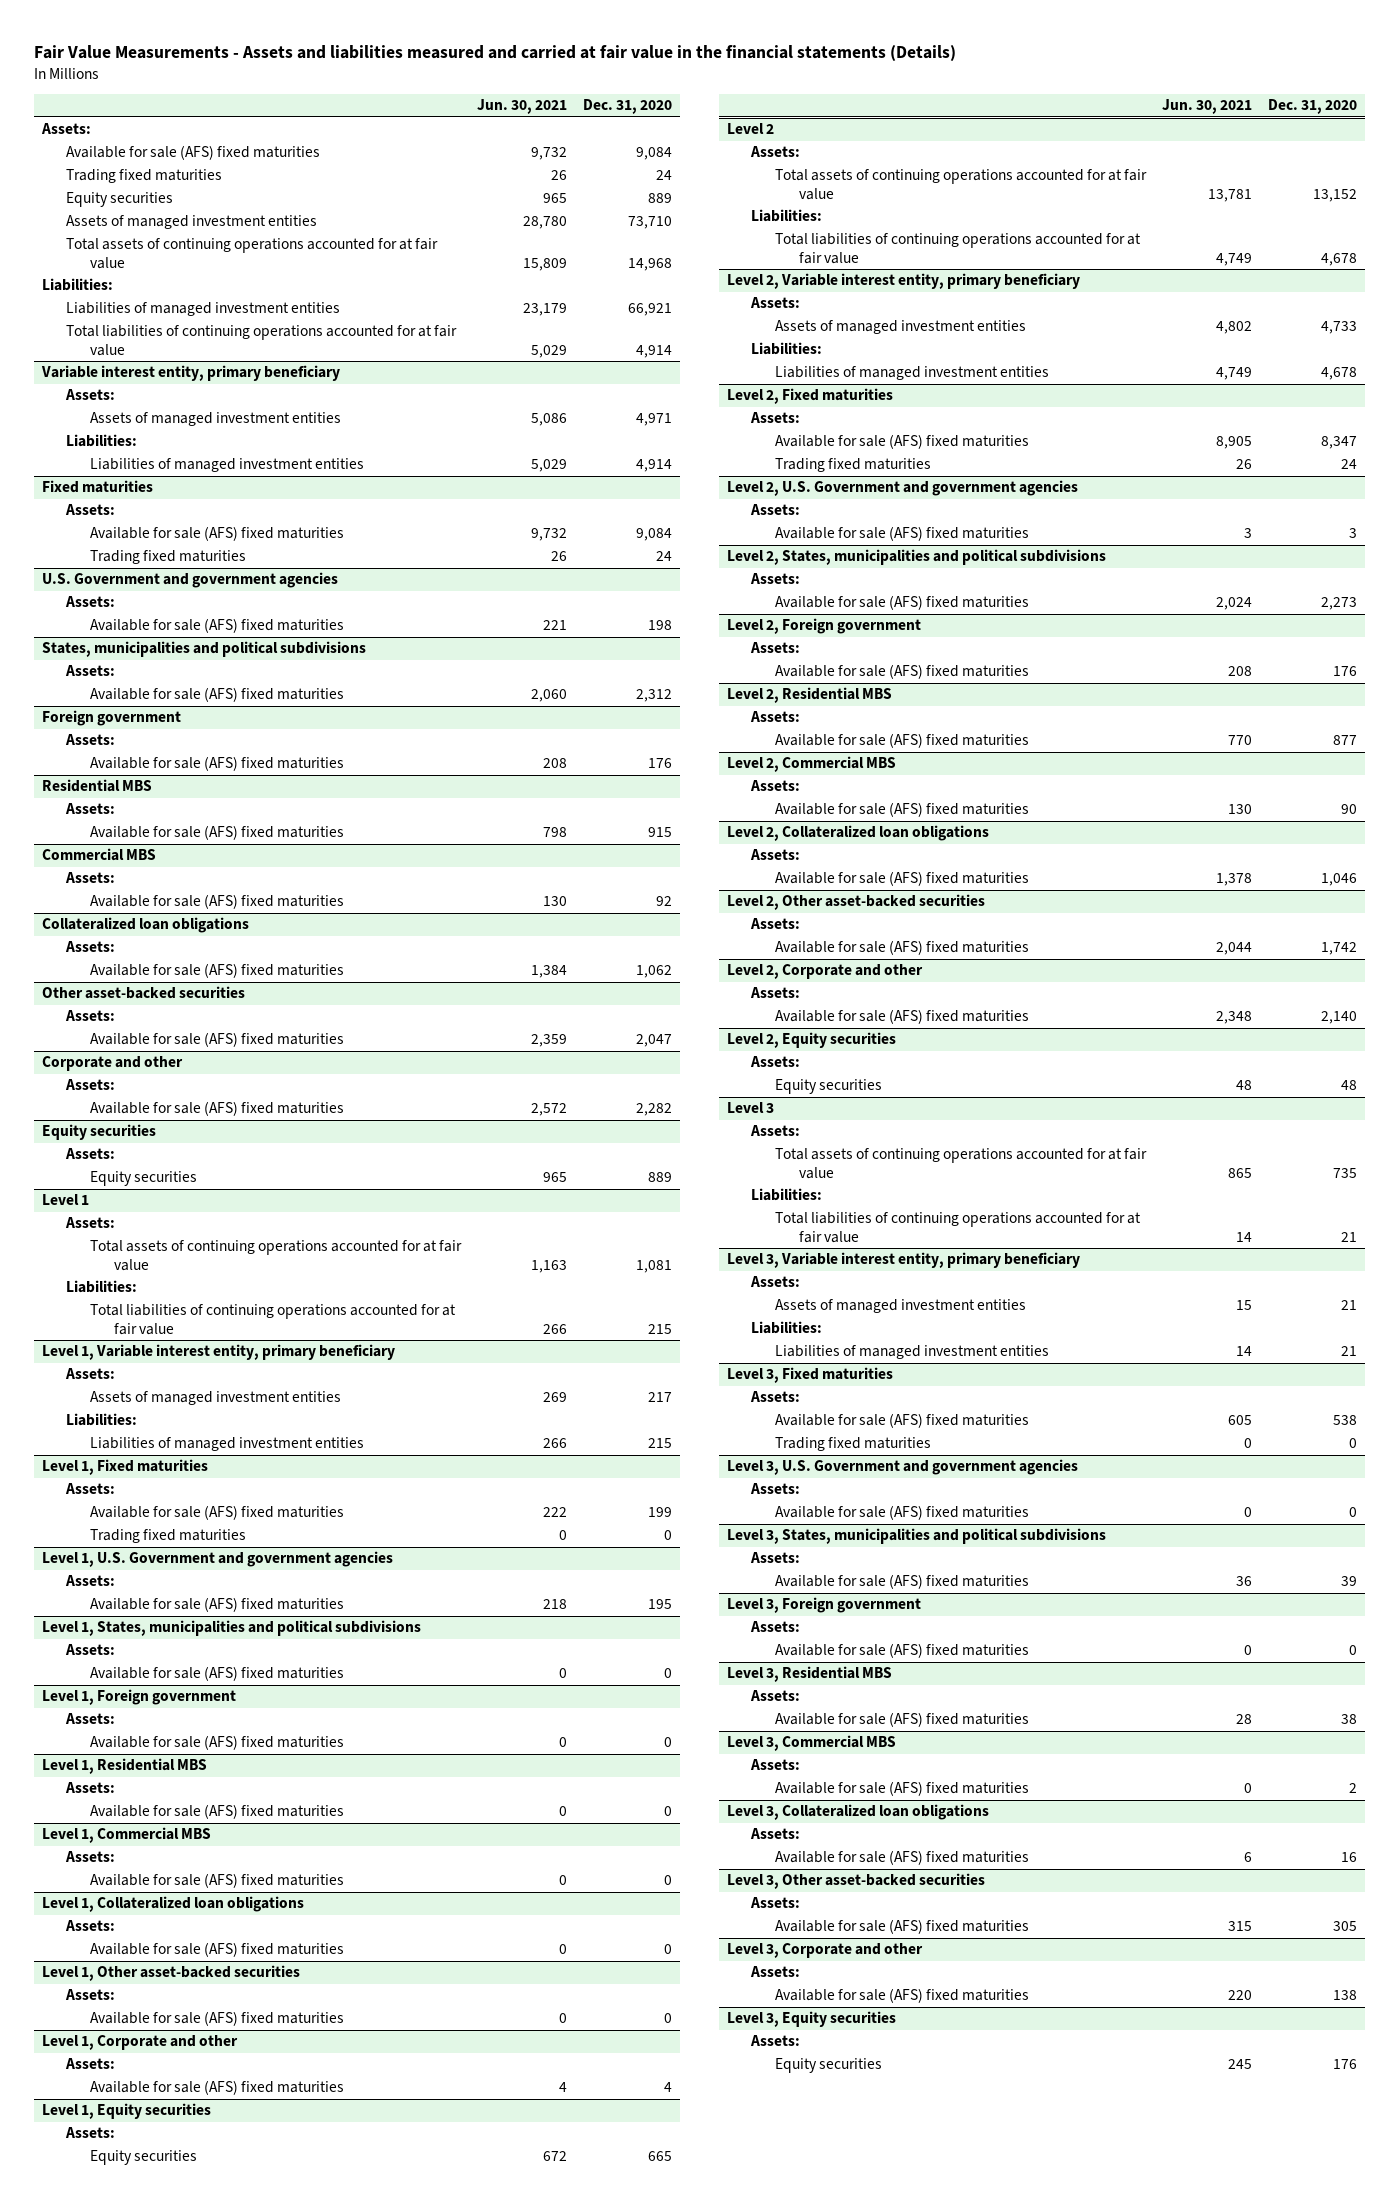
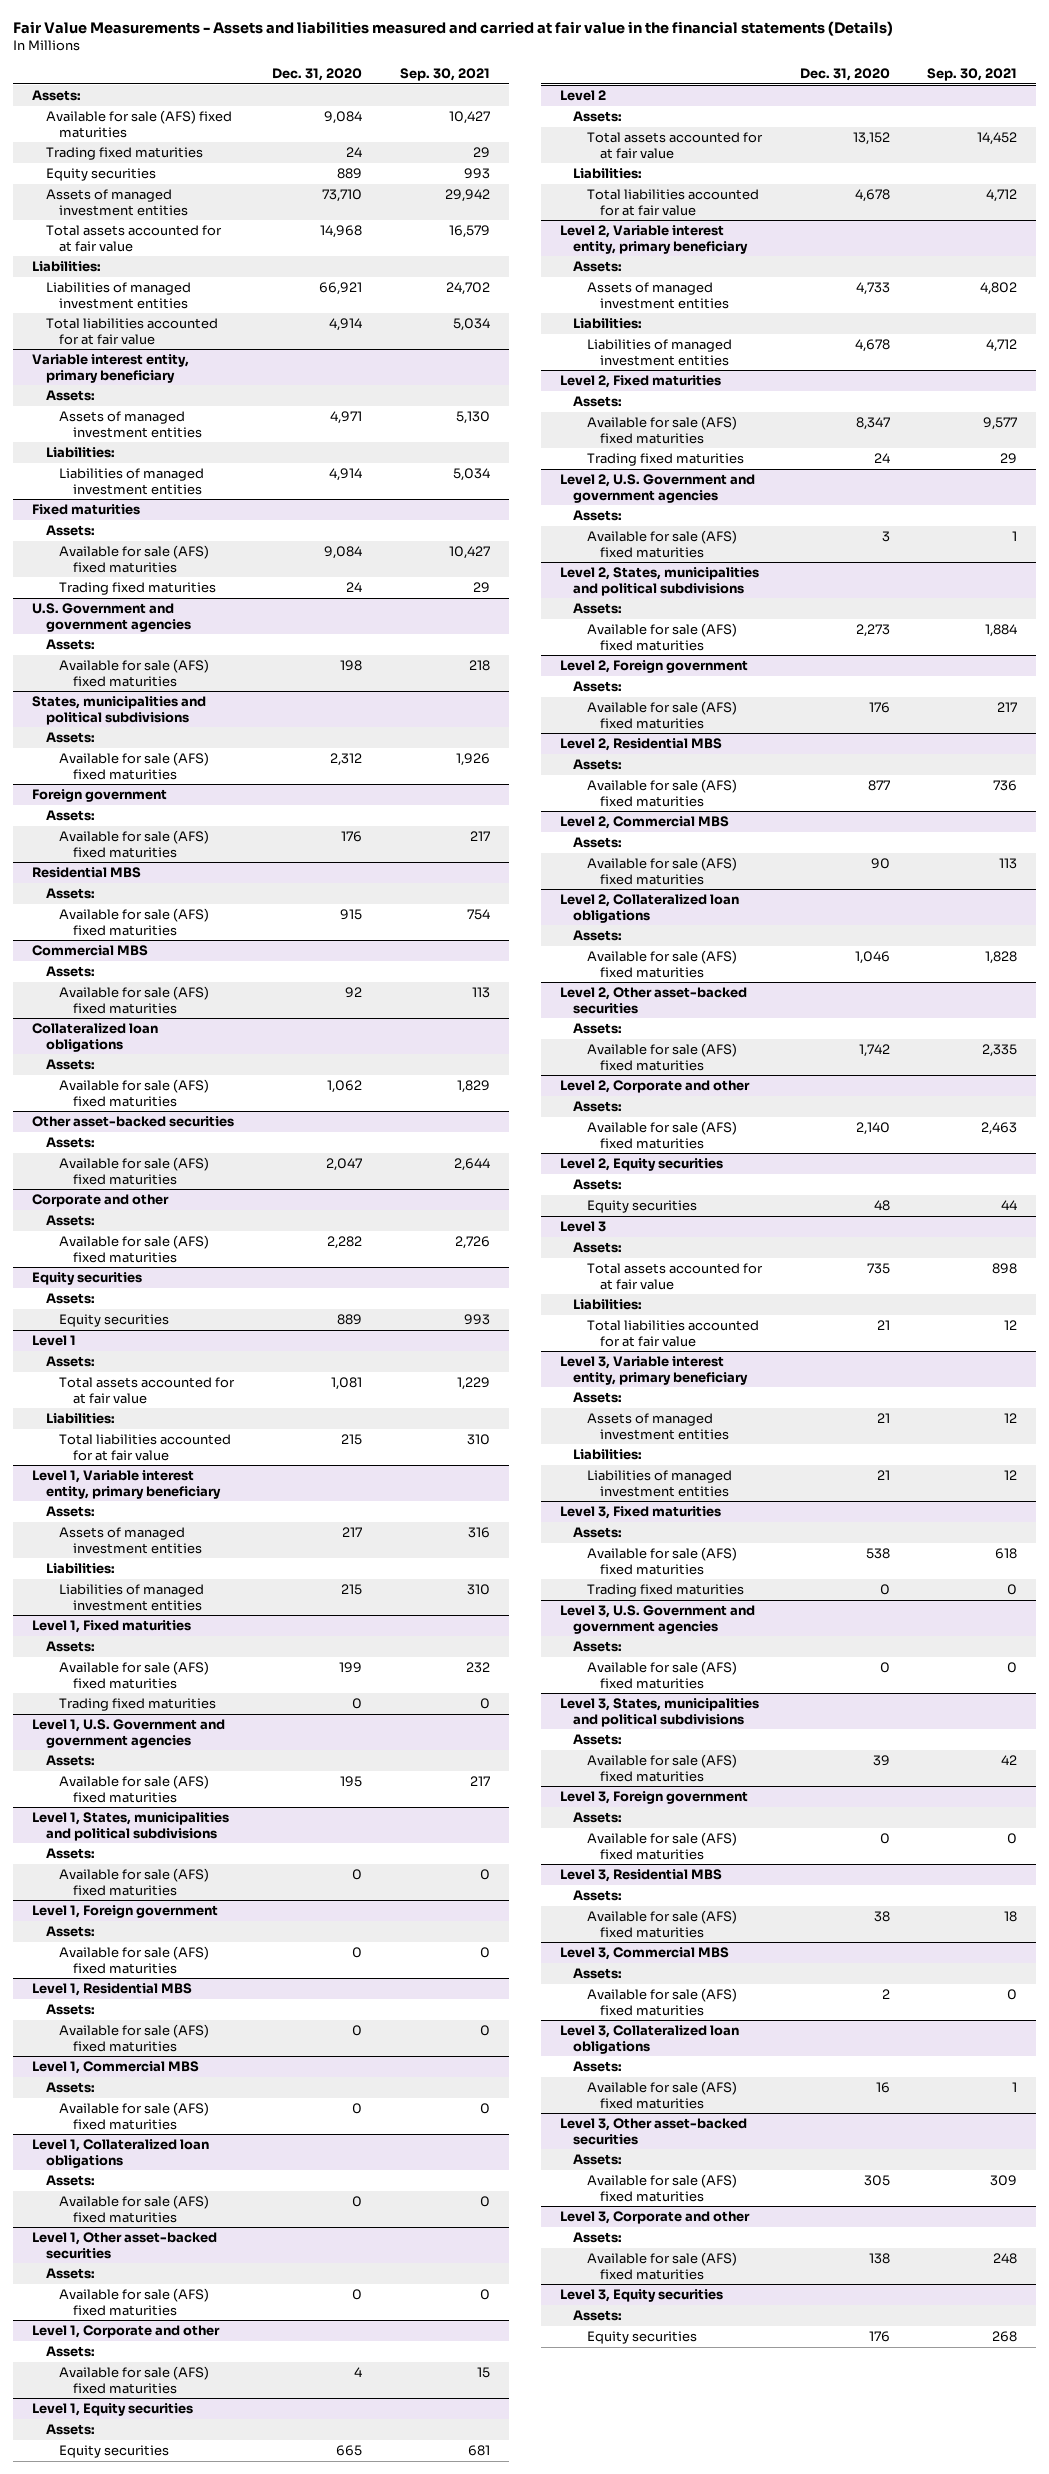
[477,99,568,115] Jun. 30, 2021 -> none
none -> [399,68,490,82] Sep. 30, 2021
[66,238,439,269] Total assets of continuing operations accounted for at fair value -> [45,225,222,252] Total assets accounted for at fair value
[66,325,458,356] Total liabilities of continuing operations accounted for at fair value -> [45,318,218,345] Total liabilities accounted for at fair value
[90,1240,463,1271] Total assets of continuing operations accounted for at fair value -> [59,1377,236,1404] Total assets accounted for at fair value
[90,1304,457,1335] Total liabilities of continuing operations accounted for at fair value -> [59,1434,232,1461] Total liabilities accounted for at fair value
[774,169,1147,200] Total assets of continuing operations accounted for at fair value -> [586,132,763,159] Total assets accounted for at fair value
[774,233,1141,264] Total liabilities of continuing operations accounted for at fair value -> [586,189,759,216] Total liabilities accounted for at fair value
[774,1148,1147,1179] Total assets of continuing operations accounted for at fair value -> [586,1263,763,1290] Total assets accounted for at fair value
[774,1212,1141,1243] Total liabilities of continuing operations accounted for at fair value -> [586,1320,759,1347] Total liabilities accounted for at fair value

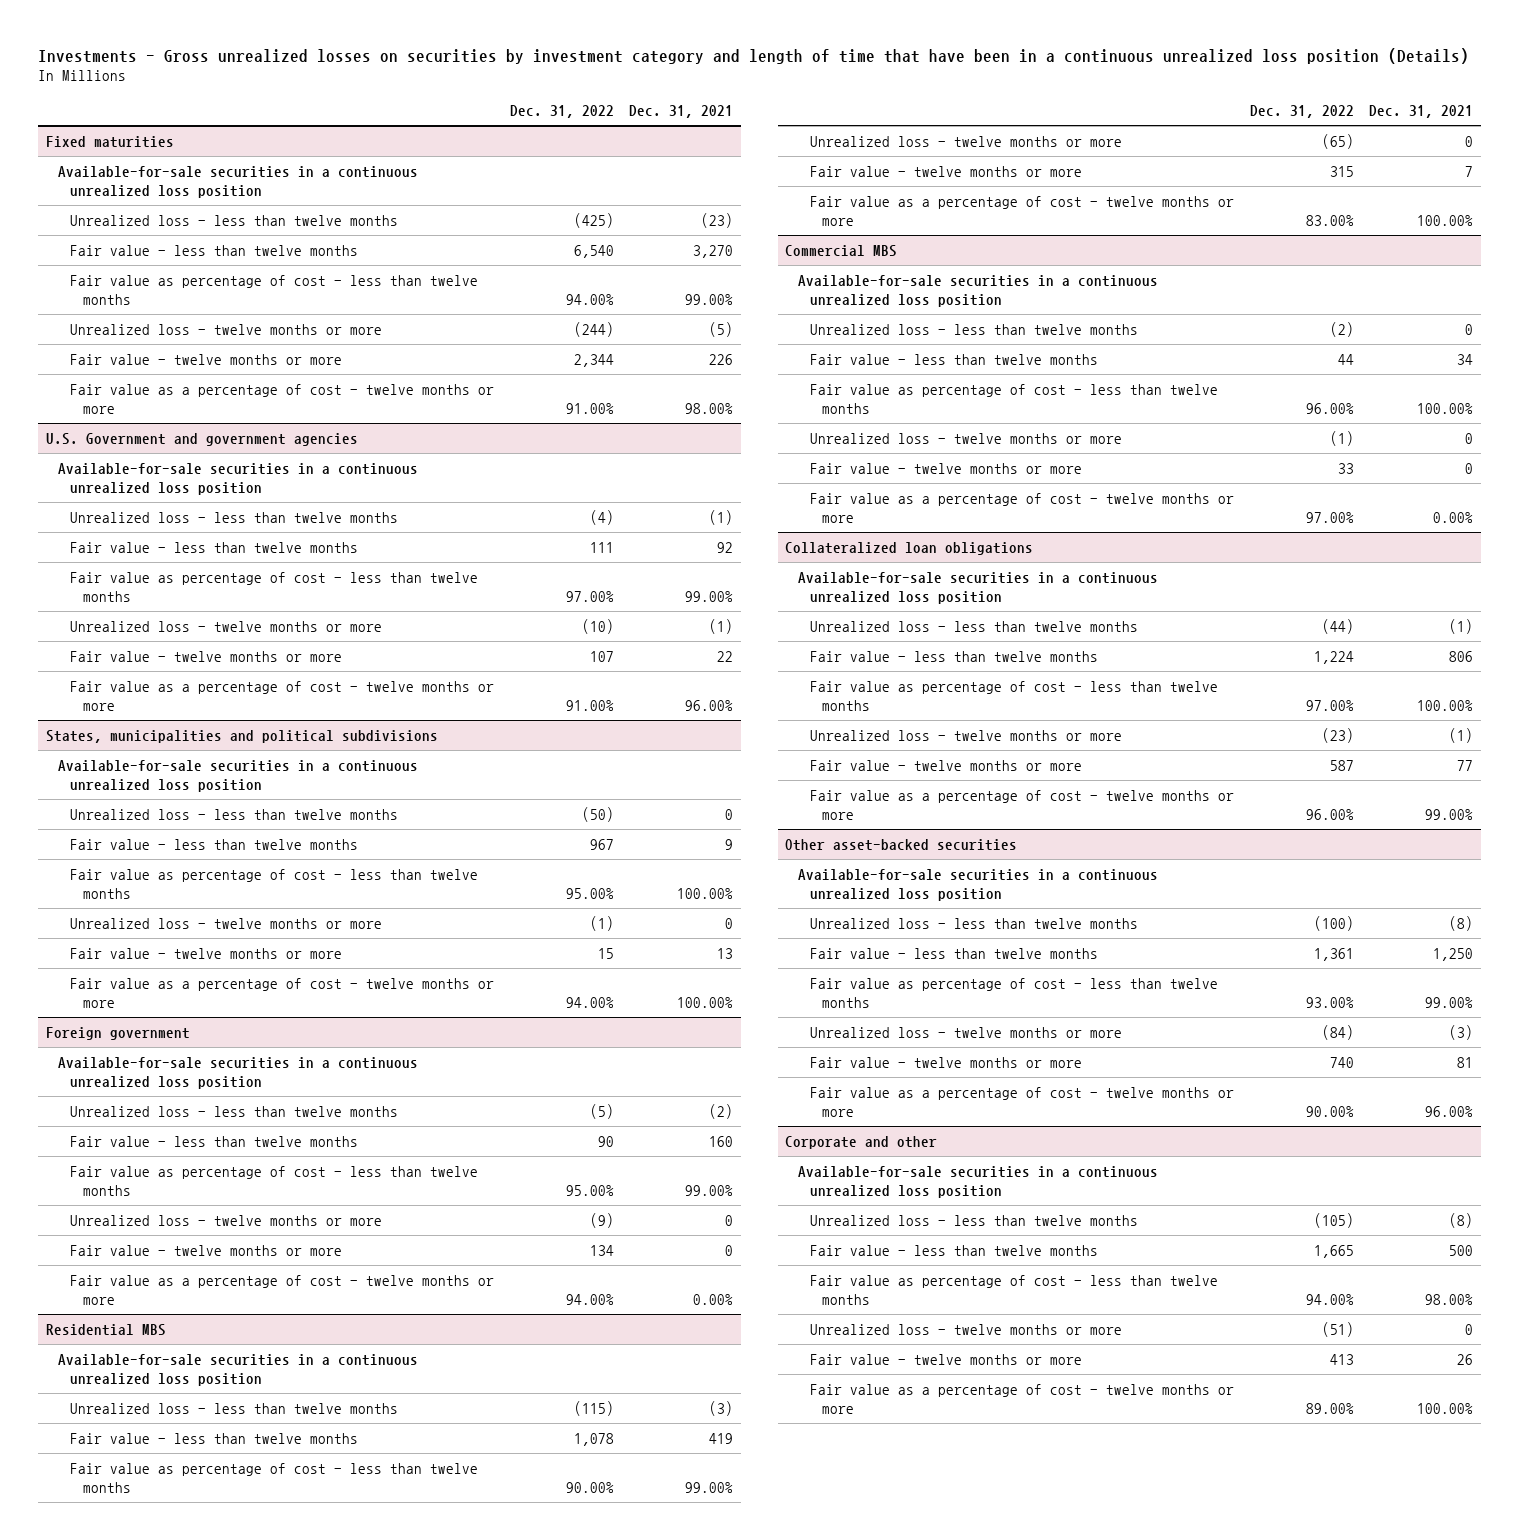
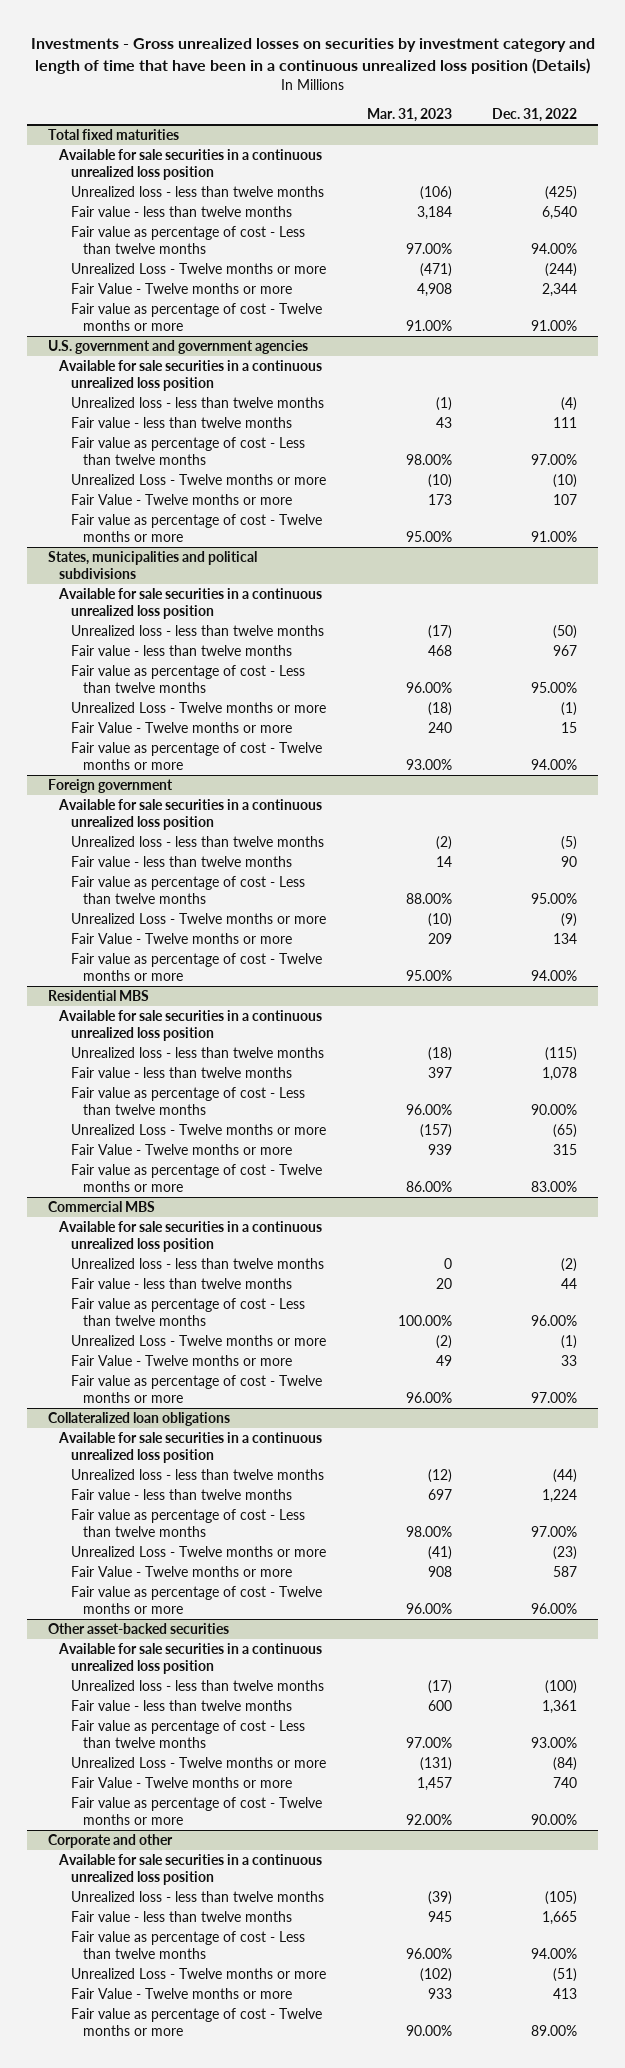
[629,104,734,118] Dec. 31, 2021 -> none
none -> [366,108,452,123] Mar. 31, 2023
[45,135,174,148] Fixed maturities -> [47,129,179,141] Total fixed maturities
[57,165,418,198] Available-for-sale securities in a continuous unrealized loss position -> [58,149,323,181] Available for sale securities in a continuous unrealized loss position
[70,274,479,305] Fair value as percentage of cost - less than twelve months -> [71,226,306,255] Fair value as percentage of cost - Less than twelve months
[70,323,383,335] Unrealized loss - twelve months or more -> [71,263,327,275] Unrealized Loss - Twelve months or more
[70,353,343,365] Fair value - twelve months or more -> [71,283,293,295] Fair Value - Twelve months or more
[70,383,495,414] Fair value as a percentage of cost - twelve months or more -> [71,303,323,332] Fair value as percentage of cost - Twelve months or more
[45,432,358,446] U.S. Government and government agencies -> [47,340,308,355] U.S. government and government agencies
[57,462,418,495] Available-for-sale securities in a continuous unrealized loss position -> [58,360,323,392] Available for sale securities in a continuous unrealized loss position
[70,571,479,602] Fair value as percentage of cost - less than twelve months -> [71,437,306,466] Fair value as percentage of cost - Less than twelve months
[70,620,383,632] Unrealized loss - twelve months or more -> [71,474,327,486] Unrealized Loss - Twelve months or more
[70,650,343,662] Fair value - twelve months or more -> [71,494,293,506] Fair Value - Twelve months or more
[70,680,495,711] Fair value as a percentage of cost - twelve months or more -> [71,514,323,543] Fair value as percentage of cost - Twelve months or more
[57,759,418,792] Available-for-sale securities in a continuous unrealized loss position -> [58,588,323,620] Available for sale securities in a continuous unrealized loss position
[70,868,479,899] Fair value as percentage of cost - less than twelve months -> [71,665,306,694] Fair value as percentage of cost - Less than twelve months
[70,917,383,929] Unrealized loss - twelve months or more -> [71,702,327,714] Unrealized Loss - Twelve months or more
[70,947,343,959] Fair value - twelve months or more -> [71,722,293,734] Fair Value - Twelve months or more
[70,977,495,1008] Fair value as a percentage of cost - twelve months or more -> [71,742,323,771] Fair value as percentage of cost - Twelve months or more
[57,1056,418,1089] Available-for-sale securities in a continuous unrealized loss position -> [58,799,323,831] Available for sale securities in a continuous unrealized loss position
[70,1165,479,1196] Fair value as percentage of cost - less than twelve months -> [71,876,306,905] Fair value as percentage of cost - Less than twelve months
[70,1214,383,1226] Unrealized loss - twelve months or more -> [71,913,327,925] Unrealized Loss - Twelve months or more
[70,1244,343,1256] Fair value - twelve months or more -> [71,933,293,945] Fair Value - Twelve months or more
[70,1274,495,1305] Fair value as a percentage of cost - twelve months or more -> [71,953,323,982] Fair value as percentage of cost - Twelve months or more
[57,1353,418,1386] Available-for-sale securities in a continuous unrealized loss position -> [58,1010,323,1042] Available for sale securities in a continuous unrealized loss position
[70,1462,479,1493] Fair value as percentage of cost - less than twelve months -> [71,1087,306,1116] Fair value as percentage of cost - Less than twelve months
[810,135,1123,147] Unrealized loss - twelve months or more -> [71,1124,327,1136] Unrealized Loss - Twelve months or more
[810,165,1083,177] Fair value - twelve months or more -> [71,1144,293,1156] Fair Value - Twelve months or more
[810,195,1235,226] Fair value as a percentage of cost - twelve months or more -> [71,1164,323,1193] Fair value as percentage of cost - Twelve months or more
[797,274,1158,307] Available-for-sale securities in a continuous unrealized loss position -> [58,1221,323,1253] Available for sale securities in a continuous unrealized loss position
[810,383,1219,414] Fair value as percentage of cost - less than twelve months -> [71,1298,306,1327] Fair value as percentage of cost - Less than twelve months
[810,432,1123,444] Unrealized loss - twelve months or more -> [71,1335,327,1347] Unrealized Loss - Twelve months or more
[810,462,1083,474] Fair value - twelve months or more -> [71,1355,293,1367] Fair Value - Twelve months or more
[810,492,1235,523] Fair value as a percentage of cost - twelve months or more -> [71,1375,323,1404] Fair value as percentage of cost - Twelve months or more
[797,571,1158,604] Available-for-sale securities in a continuous unrealized loss position -> [58,1432,323,1464] Available for sale securities in a continuous unrealized loss position
[810,680,1219,711] Fair value as percentage of cost - less than twelve months -> [71,1509,306,1538] Fair value as percentage of cost - Less than twelve months
[810,729,1123,741] Unrealized loss - twelve months or more -> [71,1546,327,1558] Unrealized Loss - Twelve months or more
[810,759,1083,771] Fair value - twelve months or more -> [71,1566,293,1578] Fair Value - Twelve months or more
[810,789,1235,820] Fair value as a percentage of cost - twelve months or more -> [71,1586,323,1615] Fair value as percentage of cost - Twelve months or more
[797,868,1158,901] Available-for-sale securities in a continuous unrealized loss position -> [58,1643,323,1675] Available for sale securities in a continuous unrealized loss position
[810,977,1219,1008] Fair value as percentage of cost - less than twelve months -> [71,1720,306,1749] Fair value as percentage of cost - Less than twelve months
[810,1026,1123,1038] Unrealized loss - twelve months or more -> [71,1757,327,1769] Unrealized Loss - Twelve months or more
[810,1056,1083,1068] Fair value - twelve months or more -> [71,1777,293,1789] Fair Value - Twelve months or more
[810,1086,1235,1117] Fair value as a percentage of cost - twelve months or more -> [71,1797,323,1826] Fair value as percentage of cost - Twelve months or more
[797,1165,1158,1198] Available-for-sale securities in a continuous unrealized loss position -> [58,1854,323,1886] Available for sale securities in a continuous unrealized loss position
[810,1274,1219,1305] Fair value as percentage of cost - less than twelve months -> [71,1931,306,1960] Fair value as percentage of cost - Less than twelve months
[810,1323,1123,1335] Unrealized loss - twelve months or more -> [71,1968,327,1980] Unrealized Loss - Twelve months or more
[810,1353,1083,1365] Fair value - twelve months or more -> [71,1988,293,2000] Fair Value - Twelve months or more
[810,1383,1235,1414] Fair value as a percentage of cost - twelve months or more -> [71,2008,323,2037] Fair value as percentage of cost - Twelve months or more

